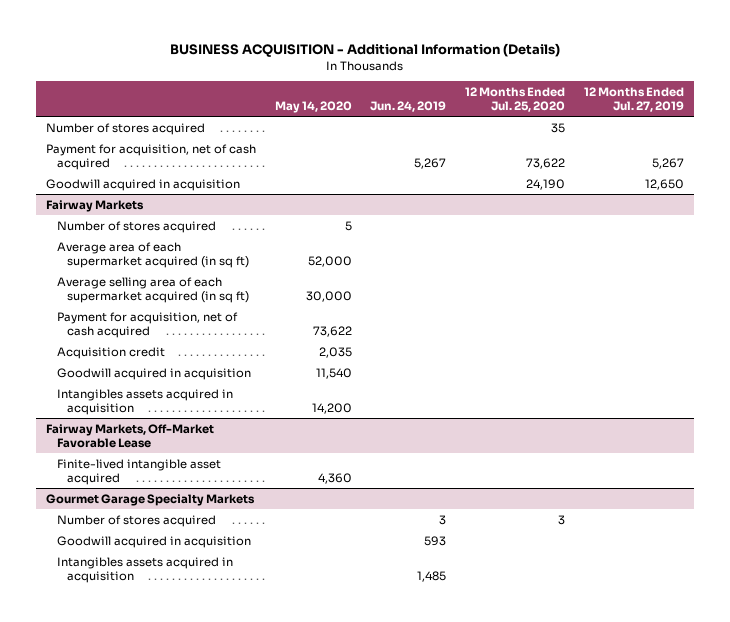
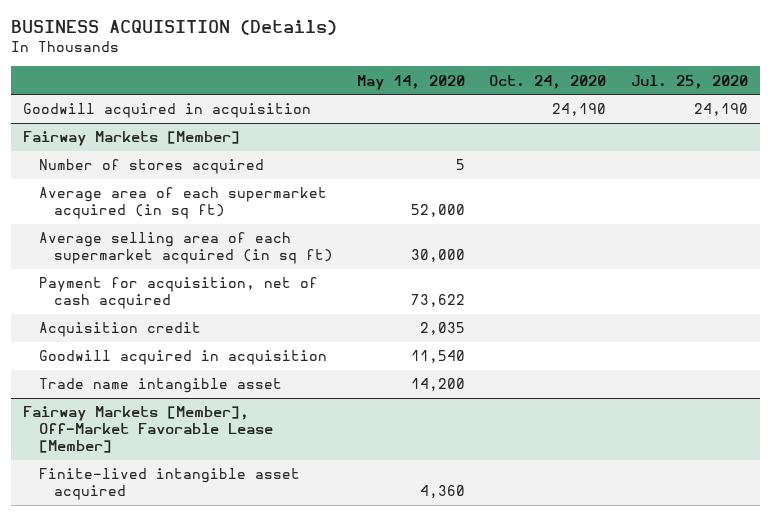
[169,43,560,58] BUSINESS ACQUISITION - Additional Information (Details) -> [11,20,338,36] BUSINESS ACQUISITION (Details)
[370,100,447,112] Jun. 24, 2019 -> none
[465,86,566,112] 12 Months Ended Jul. 25, 2020 -> none
[584,86,685,112] 12 Months Ended Jul. 27, 2019 -> none
none -> [489,74,607,89] Oct. 24, 2020
none -> [630,74,748,89] Jul. 25, 2020
[45,122,205,135] Number of stores acquired -> none
[45,143,256,170] Payment for acquisition, net of cash acquired -> none
[45,199,144,212] Fairway Markets -> [23,131,241,147] Fairway Markets [Member]
[56,388,233,415] Intangibles assets acquired in acquisition -> [38,378,282,394] Trade name intangible asset
[45,423,214,448] Fairway Markets, Off-Market Favorable Lease -> [23,406,273,454] Fairway Markets [Member], Off-Market Favorable Lease [Member]
[45,493,255,506] Gourmet Garage Specialty Markets -> none
[56,514,216,527] Number of stores acquired -> none
[56,535,251,548] Goodwill acquired in acquisition -> none
[56,556,233,583] Intangibles assets acquired in acquisition -> none

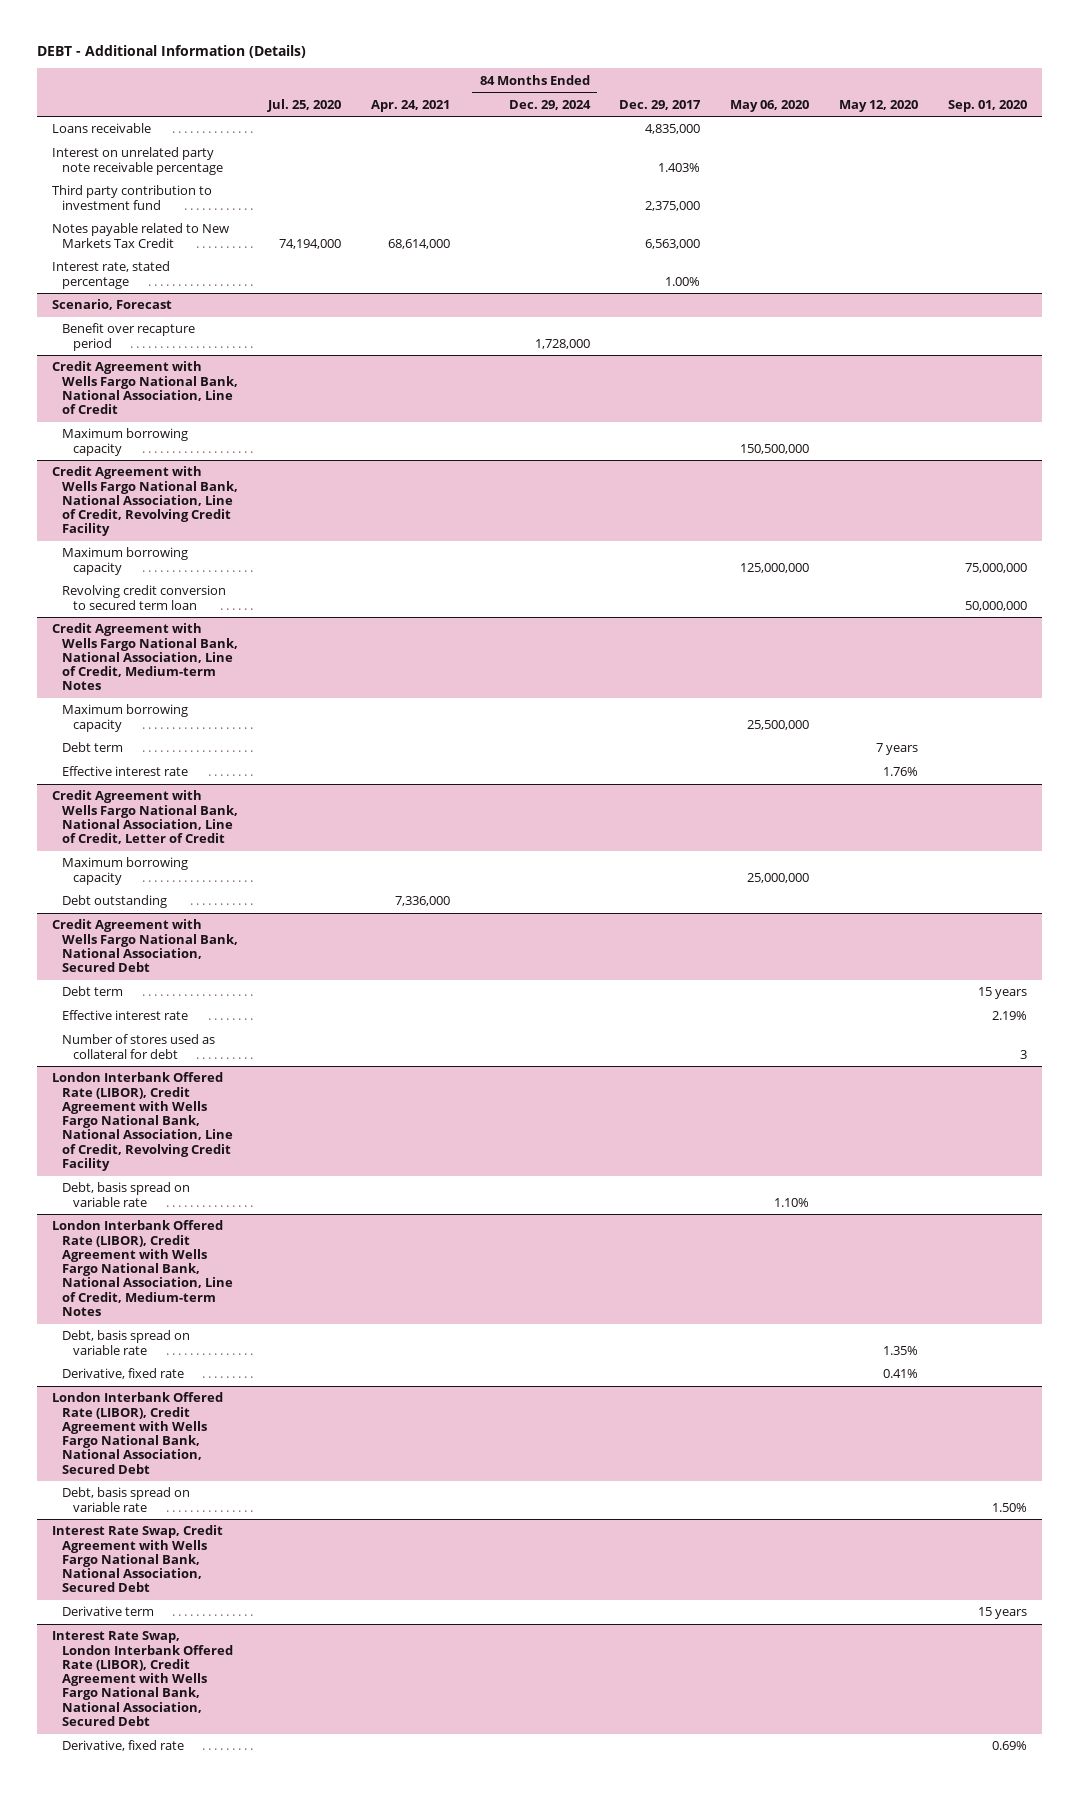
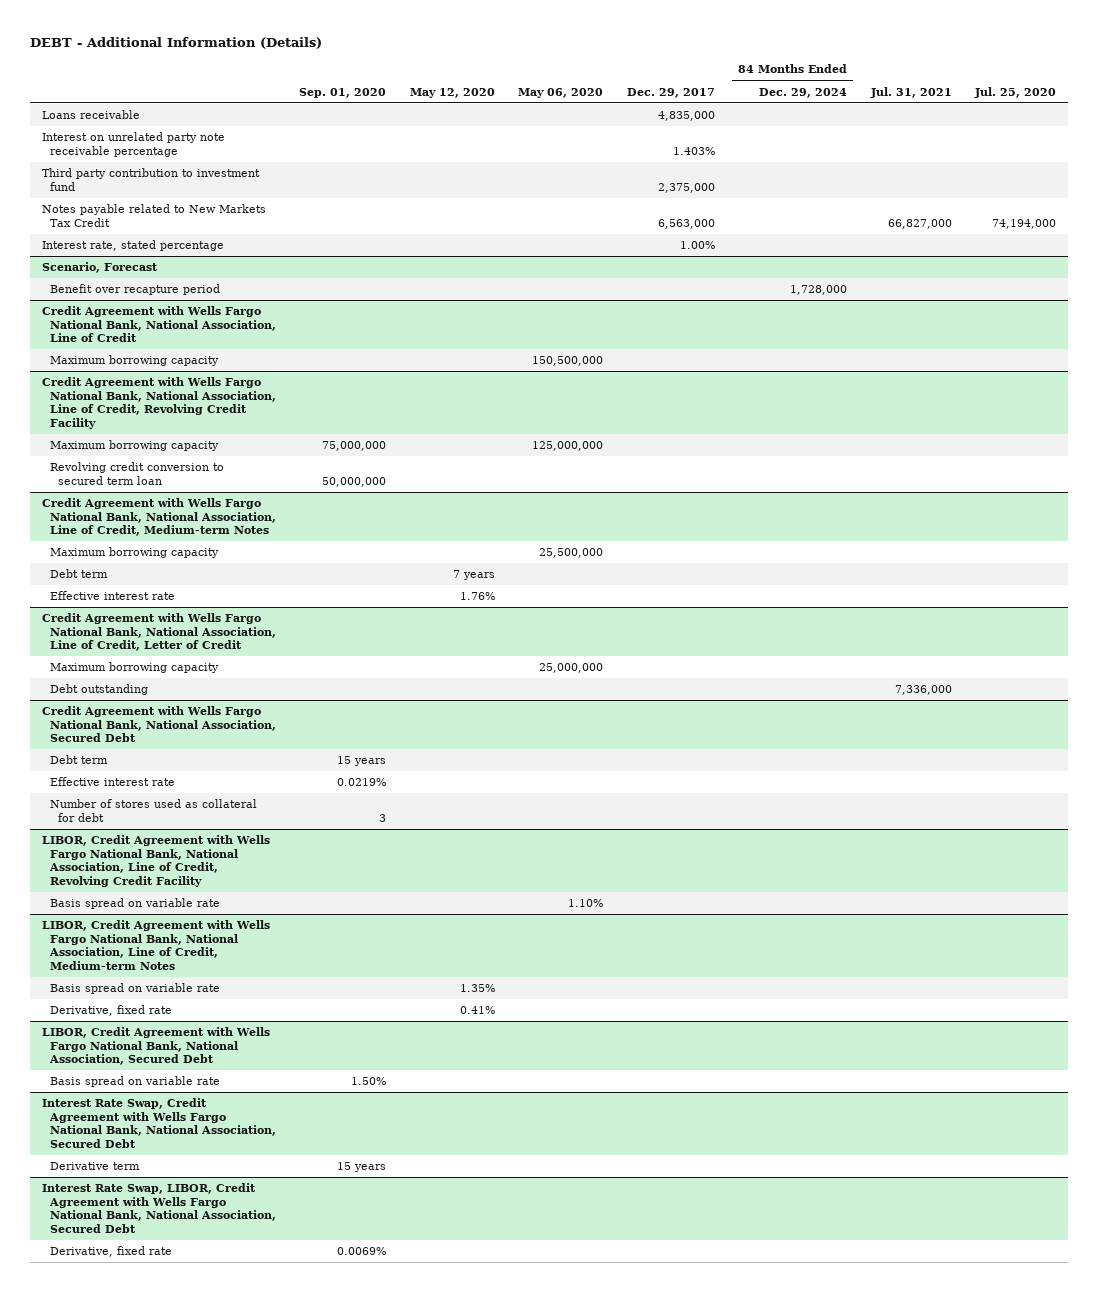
[370,99,450,112] Apr. 24, 2021 -> none
none -> [869,86,952,98] Jul. 31, 2021
[991,1011,1027,1021] 2.19% -> [337,778,387,787] 0.0219%
[51,1072,234,1172] London Interbank Offered Rate (LIBOR), Credit Agreement with Wells Fargo National Bank, National Association, Line of Credit, Revolving Credit Facility -> [42,835,271,887] LIBOR, Credit Agreement with Wells Fargo National Bank, National Association, Line of Credit, Revolving Credit Facility
[62,1182,191,1207] Debt, basis spread on variable rate -> [49,898,220,910] Basis spread on variable rate
[51,1220,234,1317] London Interbank Offered Rate (LIBOR), Credit Agreement with Wells Fargo National Bank, National Association, Line of Credit, Medium-term Notes -> [42,920,271,970] LIBOR, Credit Agreement with Wells Fargo National Bank, National Association, Line of Credit, Medium-term Notes
[62,1330,191,1355] Debt, basis spread on variable rate -> [49,983,220,995] Basis spread on variable rate
[51,1392,223,1474] London Interbank Offered Rate (LIBOR), Credit Agreement with Wells Fargo National Bank, National Association, Secured Debt -> [42,1027,271,1066] LIBOR, Credit Agreement with Wells Fargo National Bank, National Association, Secured Debt
[62,1487,191,1512] Debt, basis spread on variable rate -> [49,1076,220,1088] Basis spread on variable rate
[51,1631,234,1727] Interest Rate Swap, London Interbank Offered Rate (LIBOR), Credit Agreement with Wells Fargo National Bank, National Association, Secured Debt -> [42,1183,276,1233] Interest Rate Swap, LIBOR, Credit Agreement with Wells Fargo National Bank, National Association, Secured Debt
[991,1741,1027,1751] 0.69% -> [337,1247,387,1256] 0.0069%

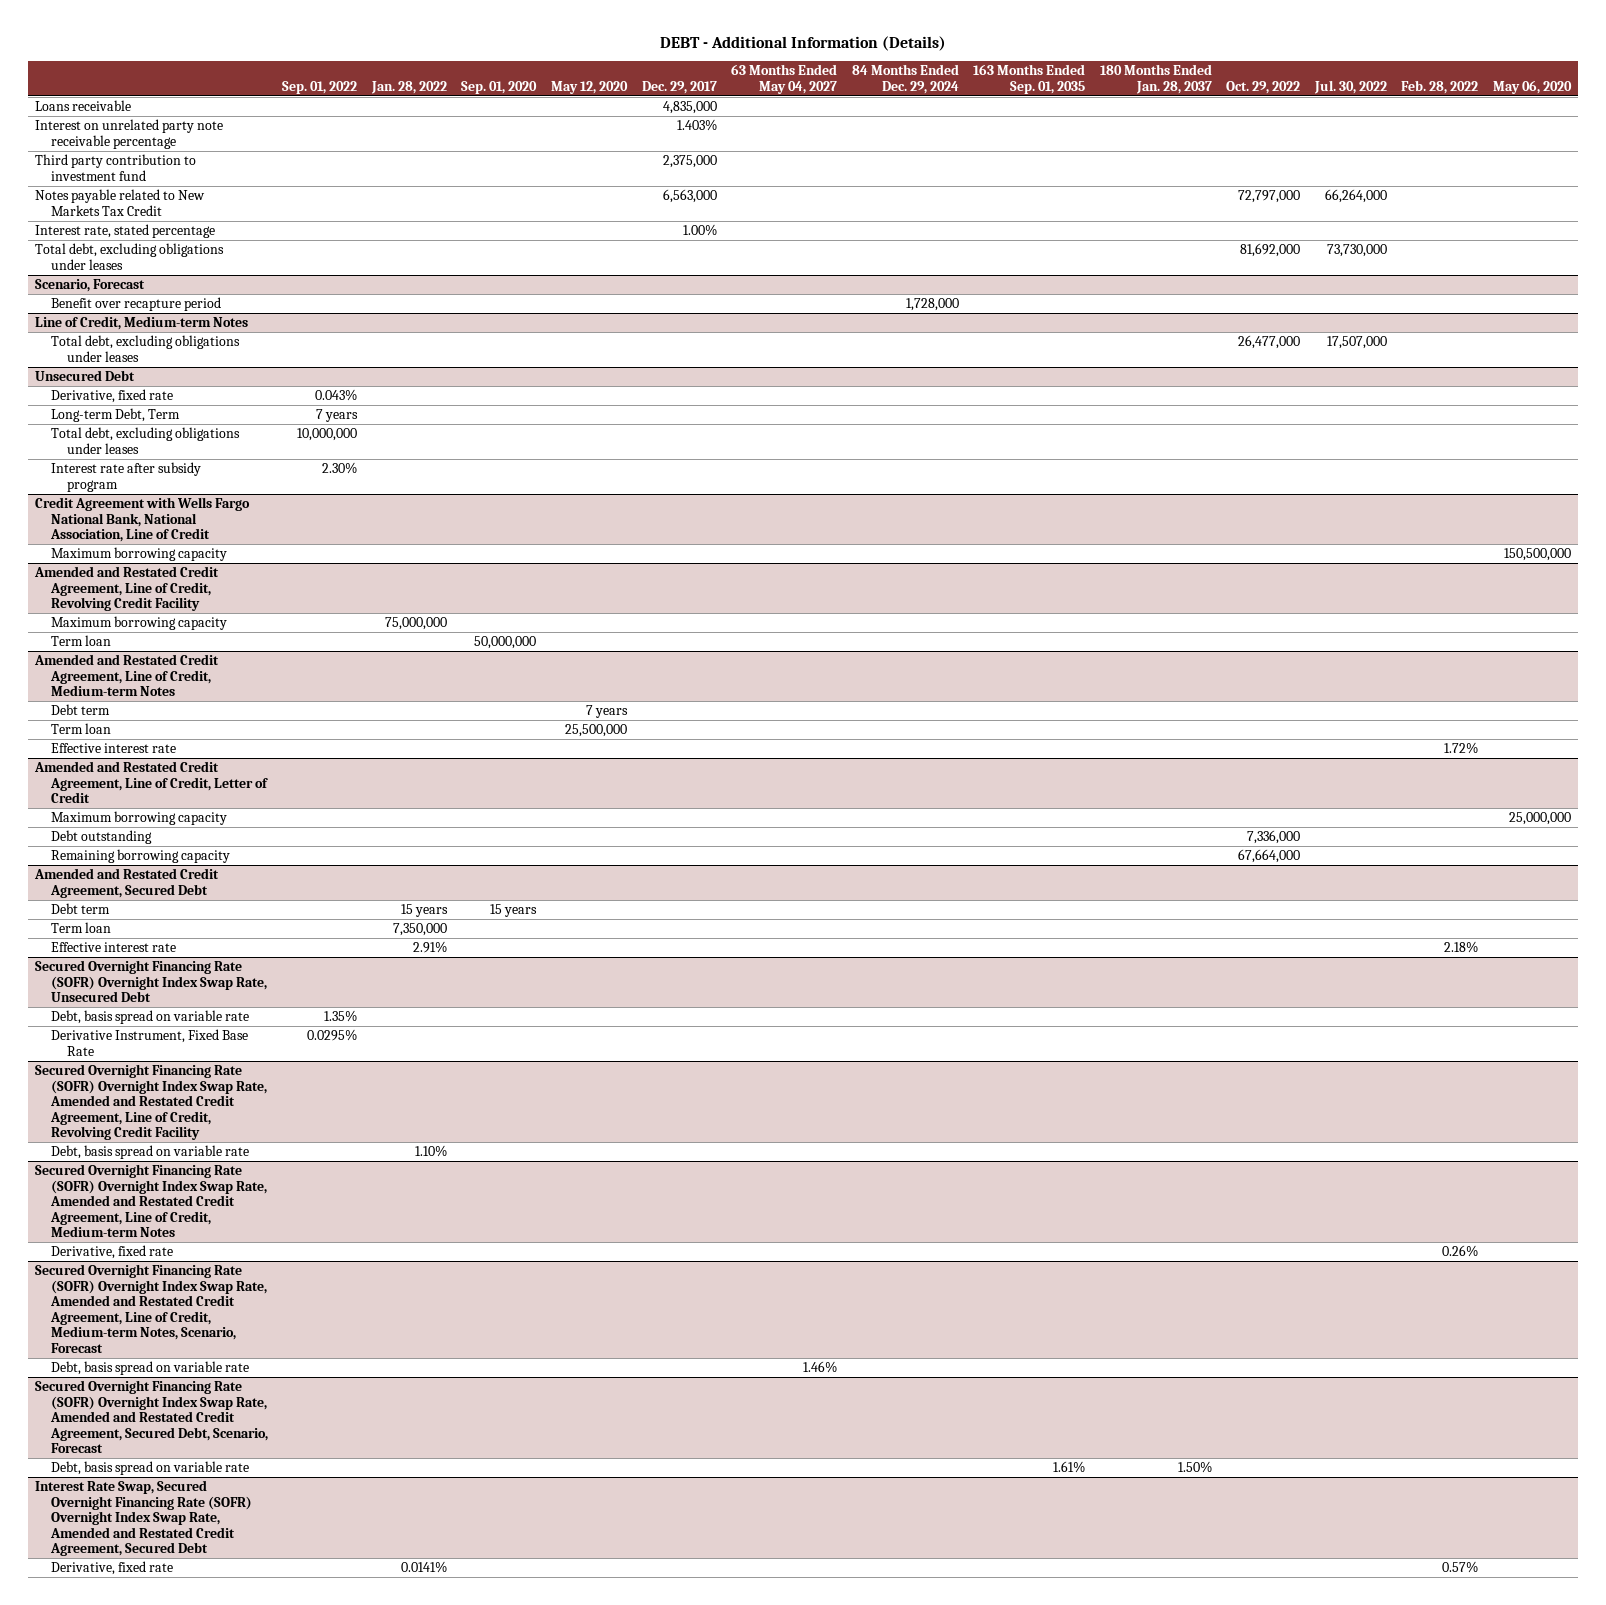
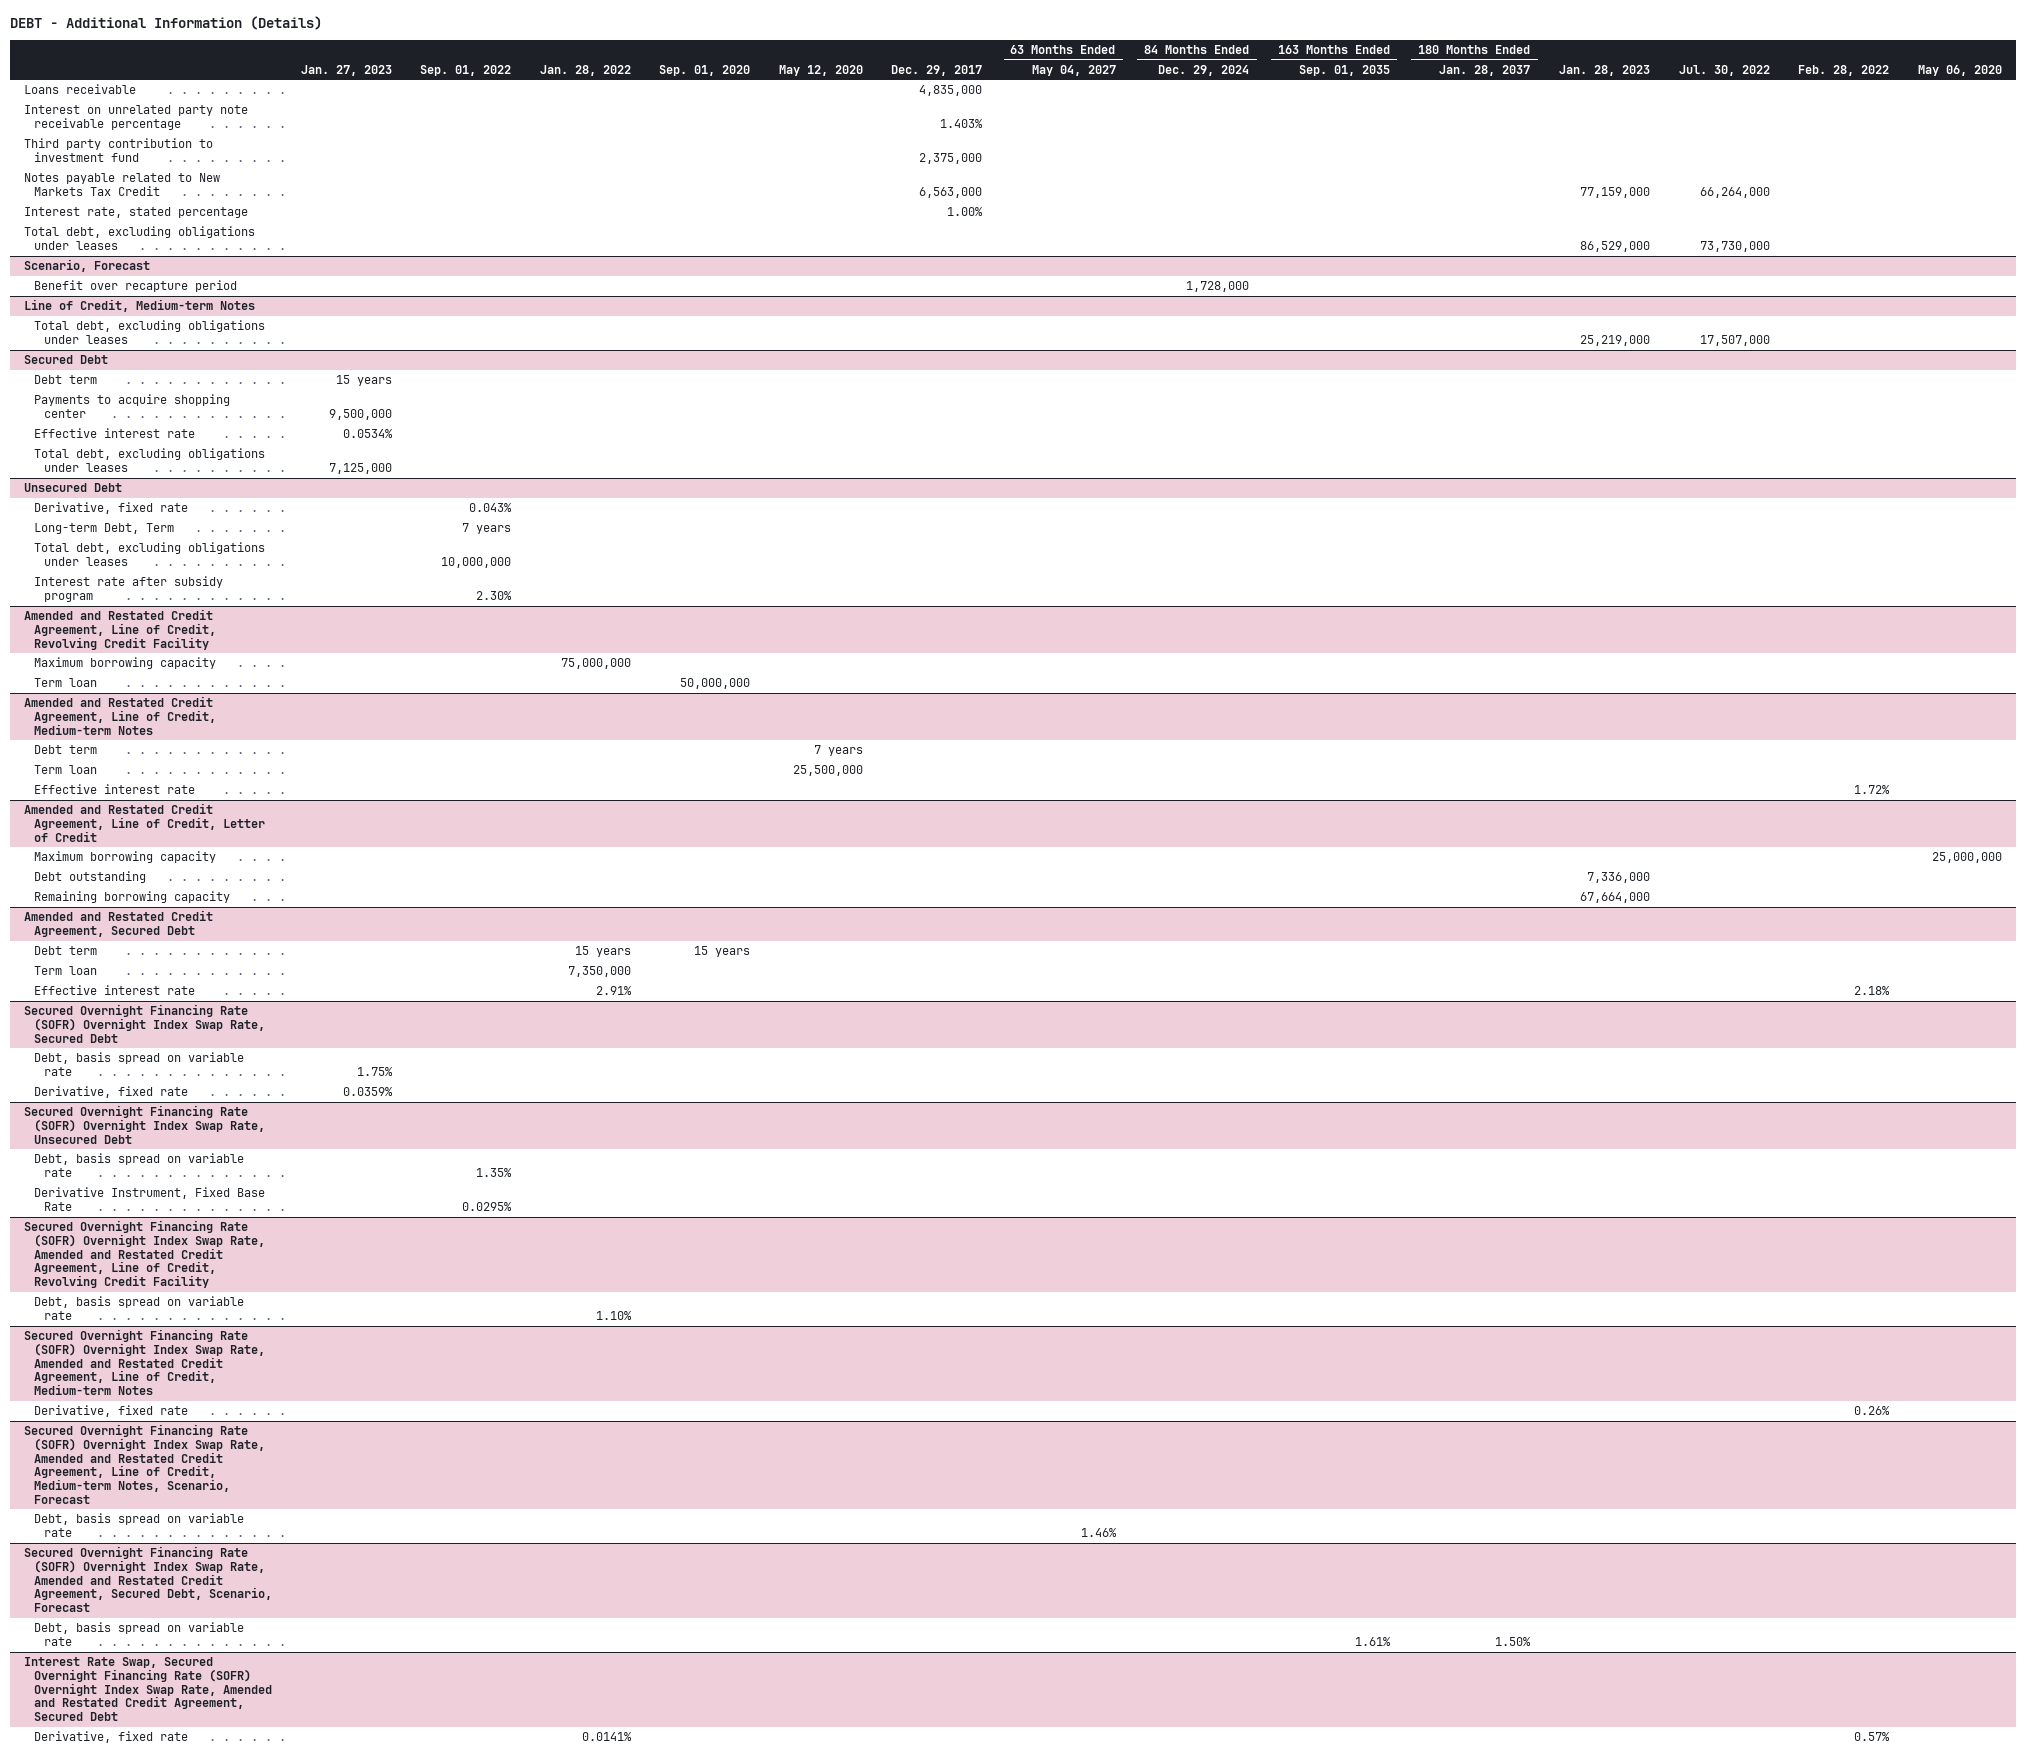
[1226,80,1301,94] Oct. 29, 2022 -> none
none -> [300,64,392,76] Jan. 27, 2023
none -> [1558,64,1650,76] Jan. 28, 2023
none -> [24,355,109,365] Secured Debt
none -> [34,375,98,385] Debt term
none -> [34,394,231,418] Payments to acquire shopping center
none -> [34,428,196,439] Effective interest rate
none -> [34,448,266,472] Total debt, excluding obligations under leases
[34,497,250,543] Credit Agreement with Wells Fargo National Bank, National Association, Line of Credit -> none
[50,547,227,562] Maximum borrowing capacity -> none
none -> [24,1004,266,1043] Secured Overnight Financing Rate (SOFR) Overnight Index Swap Rate, Secured Debt
none -> [34,1052,245,1076] Debt, basis spread on variable rate
none -> [34,1086,189,1099] Derivative, fixed rate

